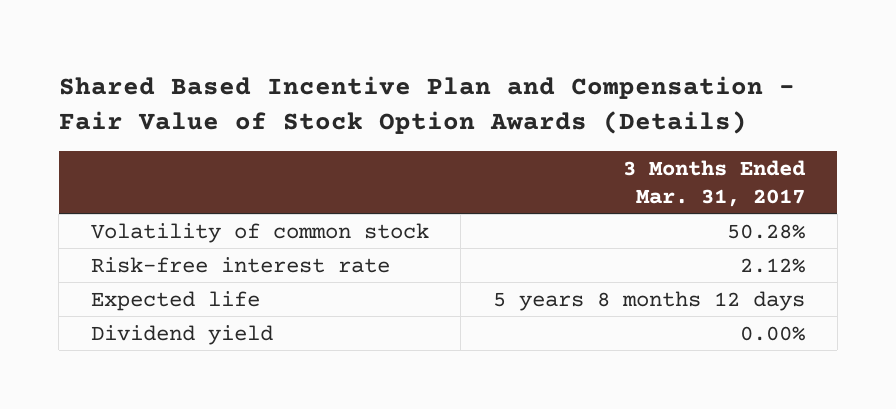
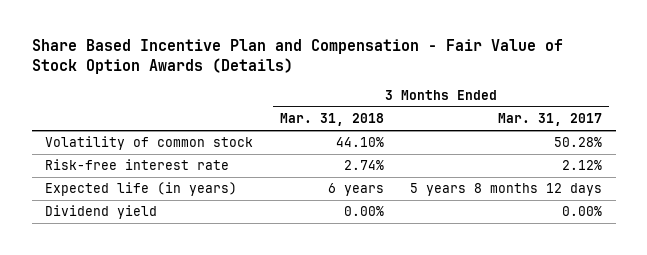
[58,75,795,134] Shared Based Incentive Plan and Compensation - Fair Value of Stock Option Awards (Details) -> [31,39,563,75] Share Based Incentive Plan and Compensation - Fair Value of Stock Option Awards (Details)
none -> [279,113,384,127] Mar. 31, 2018
[90,290,260,311] Expected life -> [44,182,237,197] Expected life (in years)

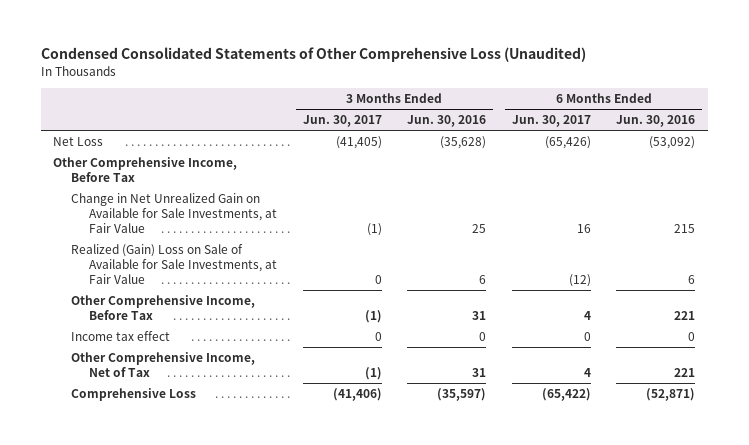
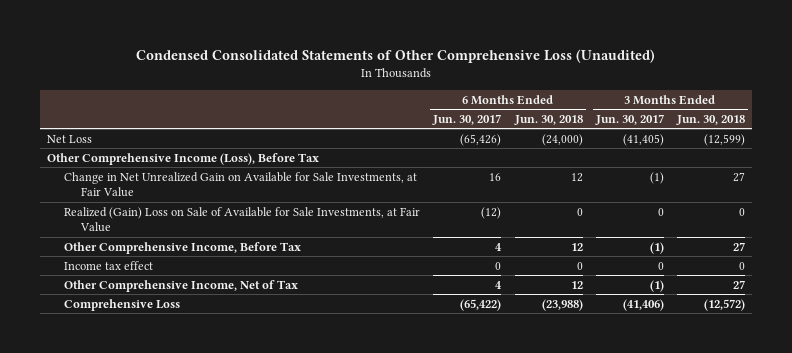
[407,115,487,128] Jun. 30, 2016 -> none
[616,115,696,128] Jun. 30, 2016 -> none
none -> [513,114,583,125] Jun. 30, 2018
none -> [676,114,746,125] Jun. 30, 2018
[53,156,238,183] Other Comprehensive Income, Before Tax -> [47,152,320,165] Other Comprehensive Income (Loss), Before Tax

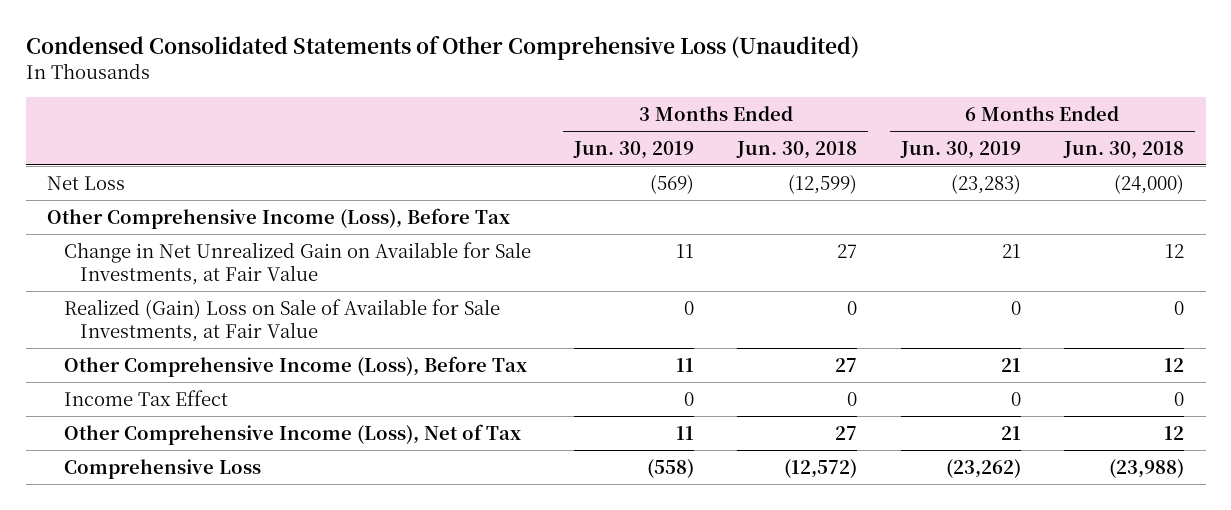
[432,113,502,125] Jun. 30, 2017 -> none
[594,113,664,125] Jun. 30, 2017 -> none
none -> [573,140,695,159] Jun. 30, 2019
none -> [899,140,1021,159] Jun. 30, 2019
[64,241,302,254] Other Comprehensive Income, Before Tax -> [63,355,527,377] Other Comprehensive Income (Loss), Before Tax
[64,260,154,270] Income tax effect -> [63,389,228,406] Income Tax Effect
[64,279,299,292] Other Comprehensive Income, Net of Tax -> [63,423,521,445] Other Comprehensive Income (Loss), Net of Tax

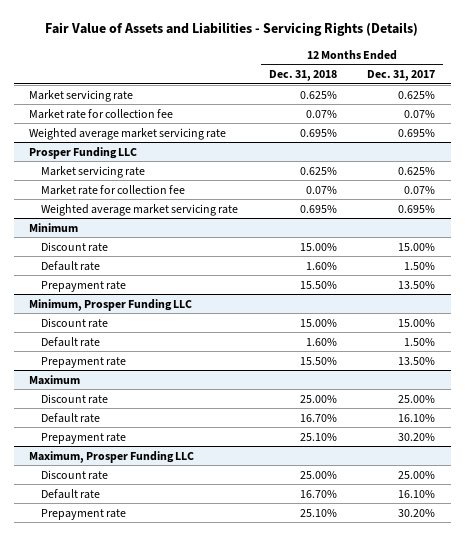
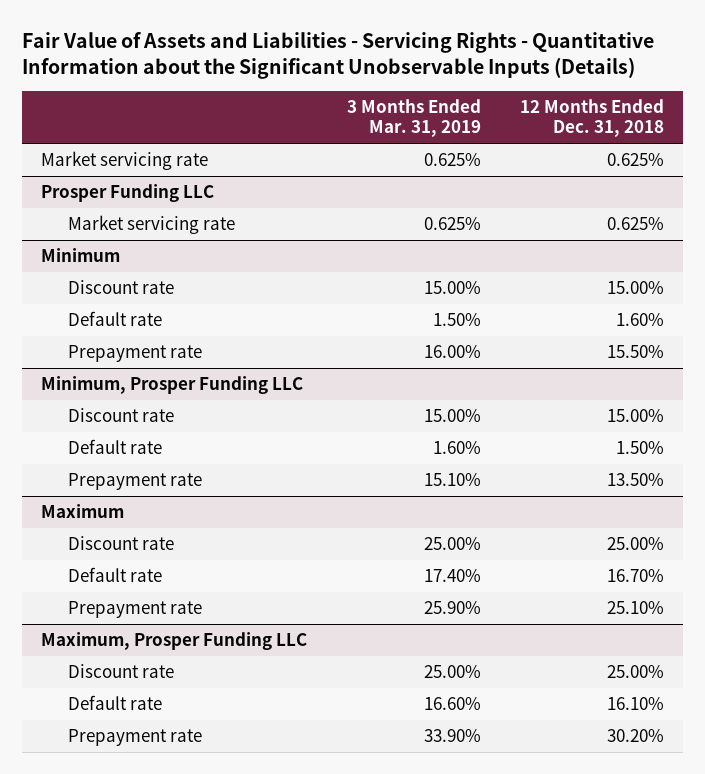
[45,21,419,36] Fair Value of Assets and Liabilities - Servicing Rights (Details) -> [21,32,654,80] Fair Value of Assets and Liabilities - Servicing Rights - Quantitative Information about the Significant Unobservable Inputs (Details)
[367,70,436,82] Dec. 31, 2017 -> none
none -> [346,99,481,138] 3 Months Ended Mar. 31, 2019
[29,108,174,119] Market rate for collection fee -> none
[29,127,227,140] Weighted average market servicing rate -> none
[41,184,186,195] Market rate for collection fee -> none
[41,203,239,216] Weighted average market servicing rate -> none
[305,337,337,346] 1.60% -> [615,441,664,455] 1.50%
[299,356,337,365] 15.50% -> [606,473,664,487] 13.50%
[299,489,337,498] 16.70% -> [606,697,664,711] 16.10%
[299,508,337,517] 25.10% -> [606,729,664,743] 30.20%

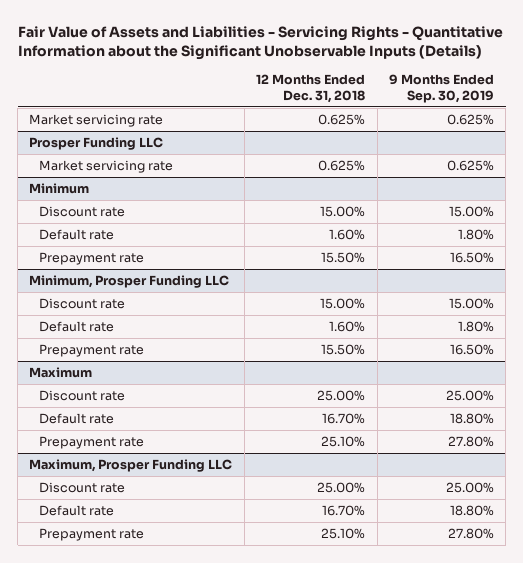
[346,99,481,138] 3 Months Ended Mar. 31, 2019 -> none
none -> [388,74,494,104] 9 Months Ended Sep. 30, 2019
[615,441,664,455] 1.50% -> [329,320,366,332] 1.60%
[606,473,664,487] 13.50% -> [321,343,366,355] 15.50%
[606,697,664,711] 16.10% -> [322,504,366,516] 16.70%
[606,729,664,743] 30.20% -> [321,527,366,539] 25.10%

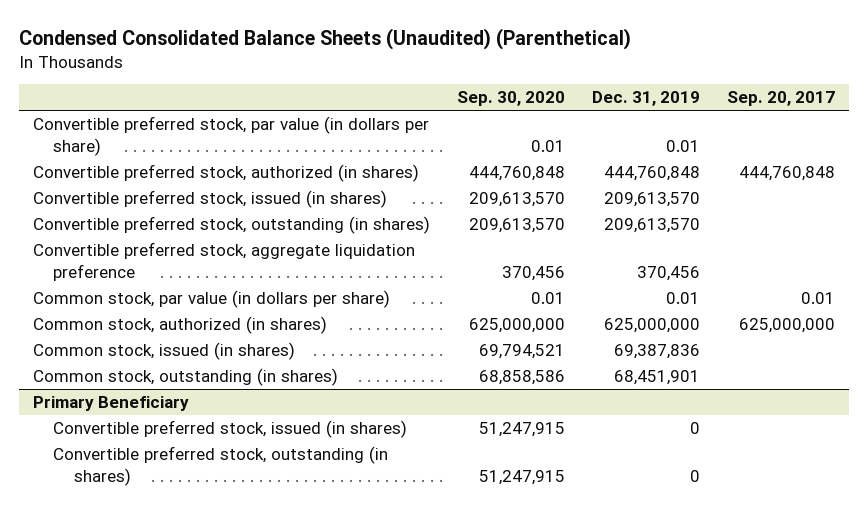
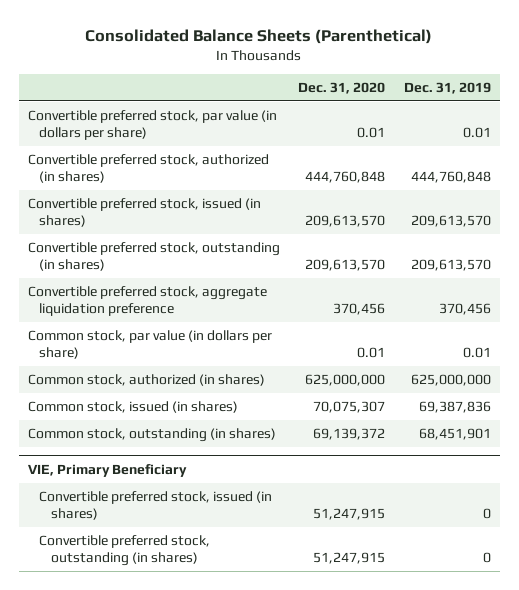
[18,27,631,50] Condensed Consolidated Balance Sheets (Unaudited) (Parenthetical) -> [85,28,433,44] Consolidated Balance Sheets (Parenthetical)
[456,91,565,107] Sep. 30, 2020 -> none
[727,91,836,107] Sep. 20, 2017 -> none
none -> [298,81,386,94] Dec. 31, 2020
[32,396,189,412] Primary Beneficiary -> [27,463,187,477] VIE, Primary Beneficiary

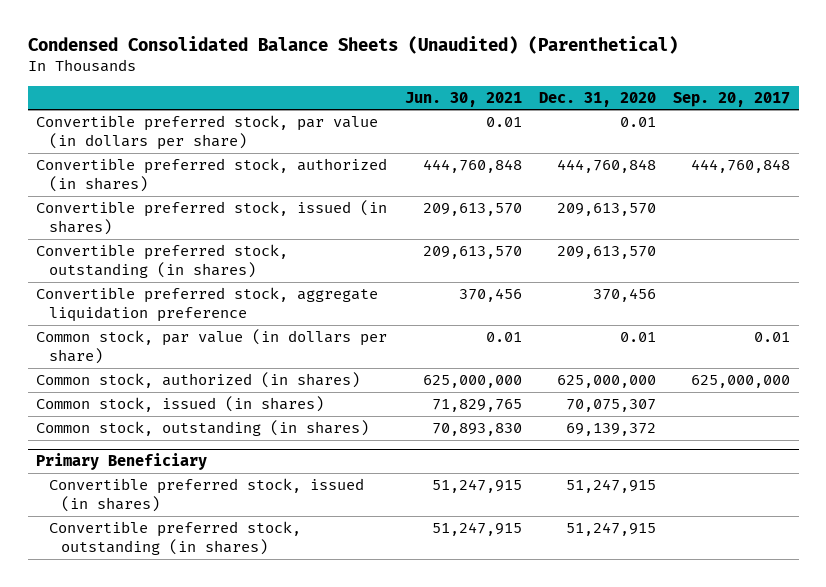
[85,28,433,44] Consolidated Balance Sheets (Parenthetical) -> [27,35,678,54] Condensed Consolidated Balance Sheets (Unaudited) (Parenthetical)
[404,81,492,94] Dec. 31, 2019 -> none
none -> [404,91,522,107] Jun. 30, 2021
none -> [672,91,790,107] Sep. 20, 2017
[27,463,187,477] VIE, Primary Beneficiary -> [36,453,208,471] Primary Beneficiary

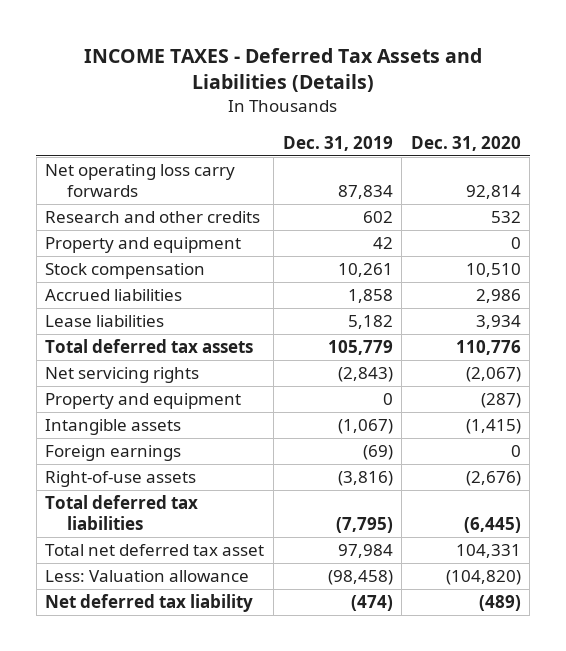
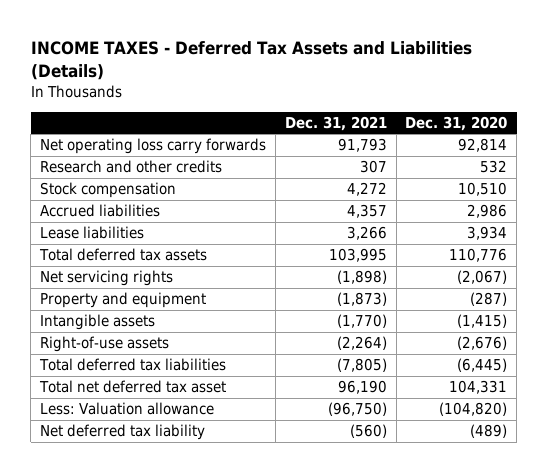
[282,135,393,151] Dec. 31, 2019 -> none
none -> [284,115,387,131] Dec. 31, 2021
[45,237,242,254] Property and equipment -> none
[45,445,182,462] Foreign earnings -> none

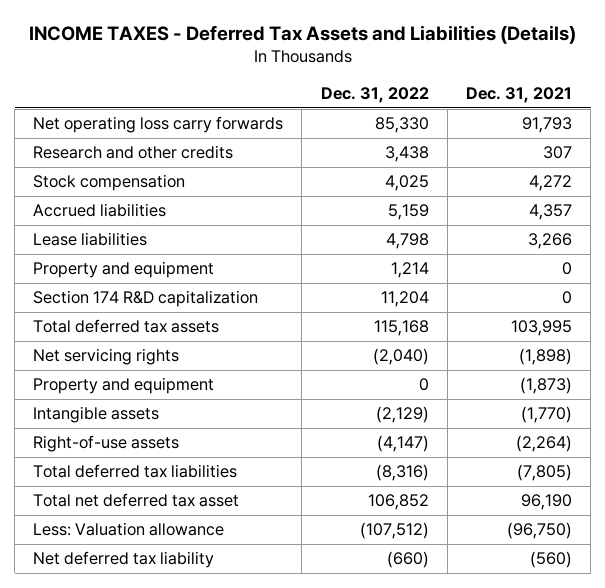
[405,115,508,131] Dec. 31, 2020 -> none
none -> [320,87,429,104] Dec. 31, 2022
none -> [33,261,215,279] Property and equipment
none -> [33,290,259,308] Section 174 R&D capitalization

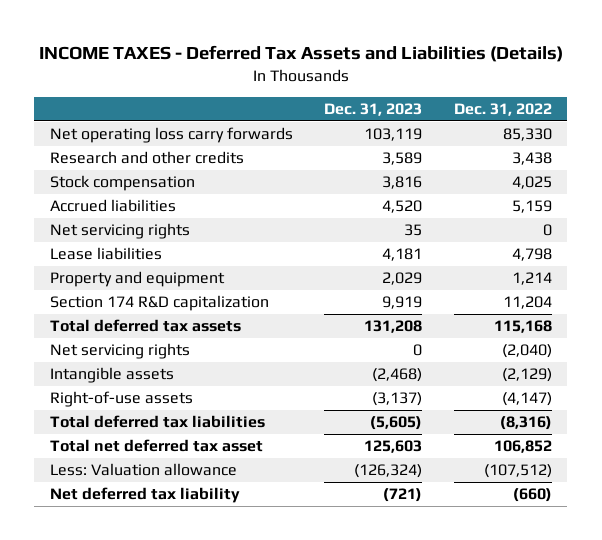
[466,87,573,104] Dec. 31, 2021 -> none
none -> [324,103,423,117] Dec. 31, 2023
none -> [50,223,191,240] Net servicing rights
[33,377,215,395] Property and equipment -> none

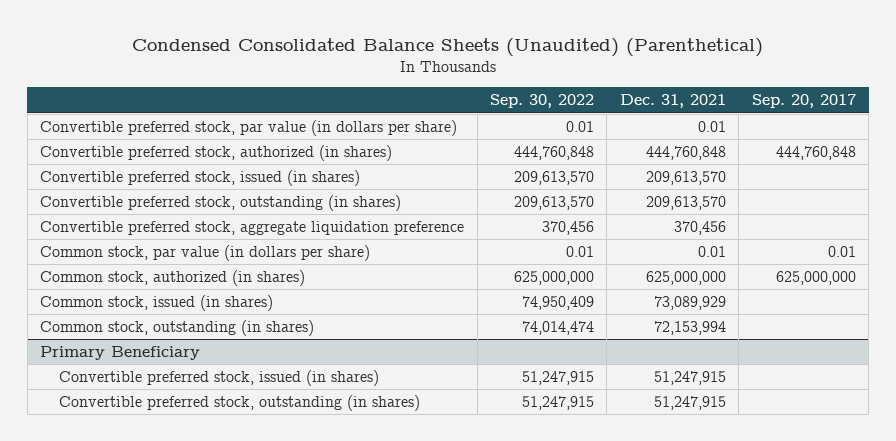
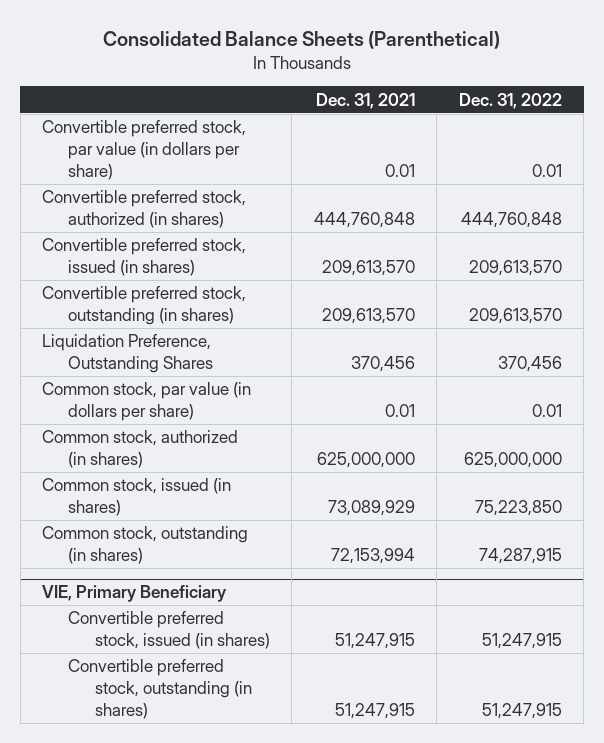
[131,38,763,58] Condensed Consolidated Balance Sheets (Unaudited) (Parenthetical) -> [102,31,500,50] Consolidated Balance Sheets (Parenthetical)
[490,94,595,109] Sep. 30, 2022 -> none
[751,94,856,109] Sep. 20, 2017 -> none
none -> [458,92,562,109] Dec. 31, 2022
[40,220,465,235] Convertible preferred stock, aggregate liquidation preference -> [42,334,214,374] Liquidation Preference, Outstanding Shares
[40,345,201,360] Primary Beneficiary -> [42,585,228,603] VIE, Primary Beneficiary

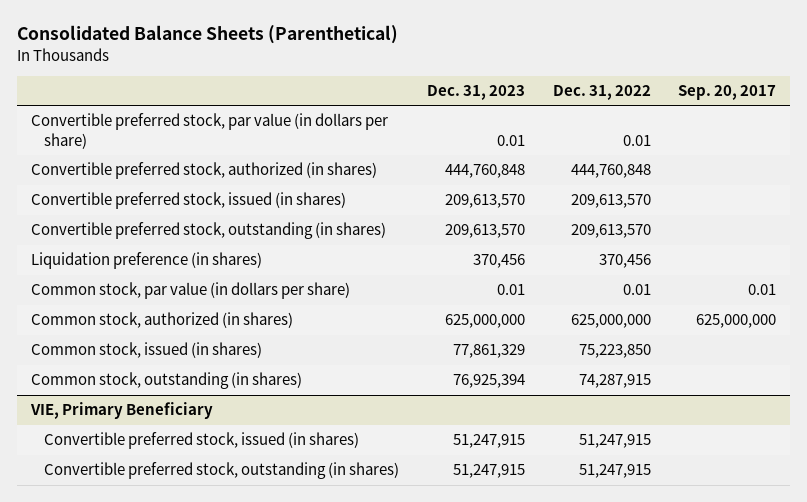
[315,92,415,109] Dec. 31, 2021 -> none
none -> [426,84,525,100] Dec. 31, 2023
none -> [678,84,777,100] Sep. 20, 2017
[42,334,214,374] Liquidation Preference, Outstanding Shares -> [30,252,262,270] Liquidation preference (in shares)

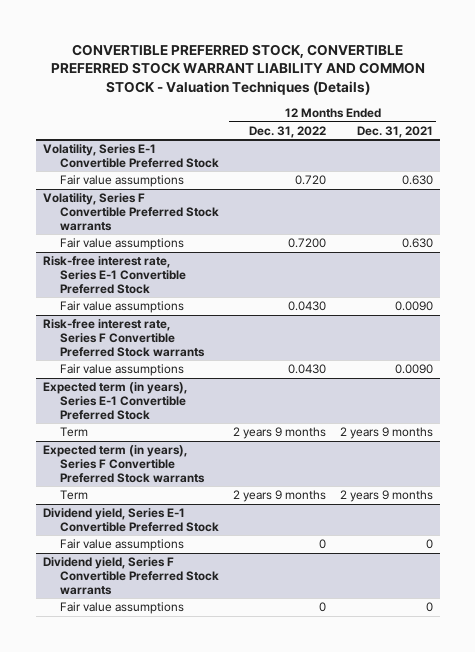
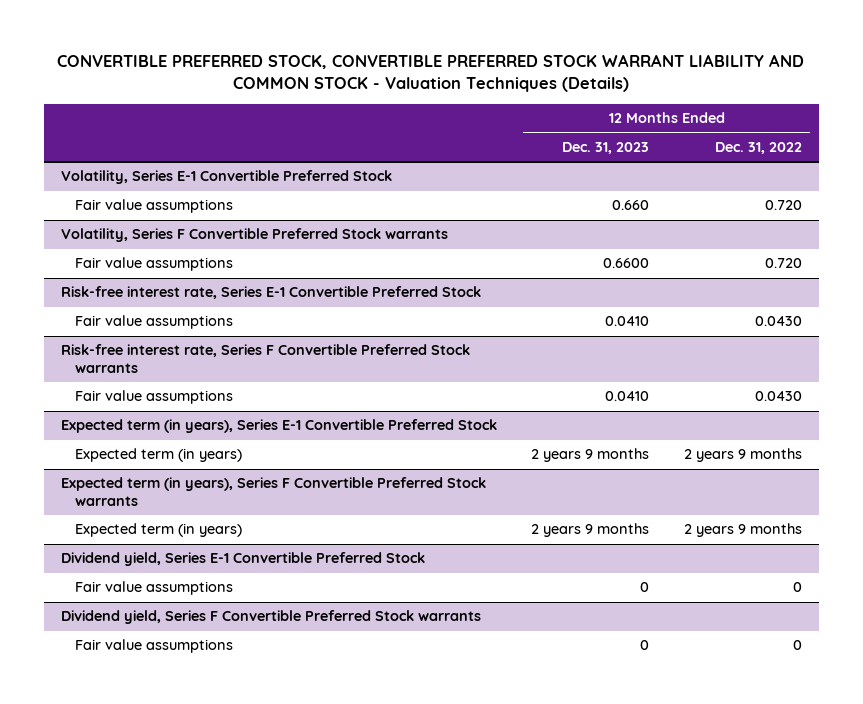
[356,125,433,138] Dec. 31, 2021 -> none
none -> [562,141,650,154] Dec. 31, 2023
[287,238,326,249] 0.7200 -> [764,258,802,269] 0.720
[60,427,89,438] Term -> [74,448,242,463] Expected term (in years)
[60,490,89,501] Term -> [74,523,242,538] Expected term (in years)

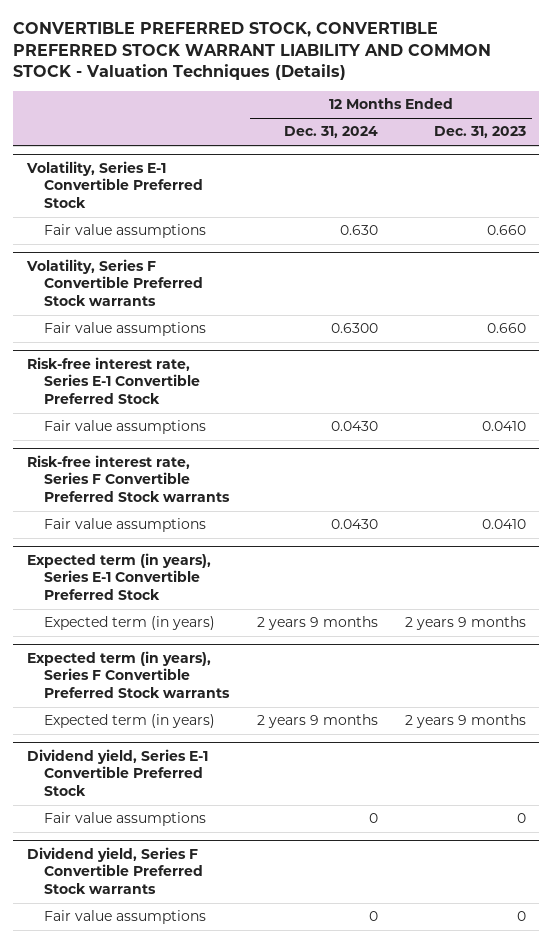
[714,141,802,154] Dec. 31, 2022 -> none
none -> [283,126,378,139] Dec. 31, 2024
[603,258,650,269] 0.6600 -> [486,323,526,334] 0.660

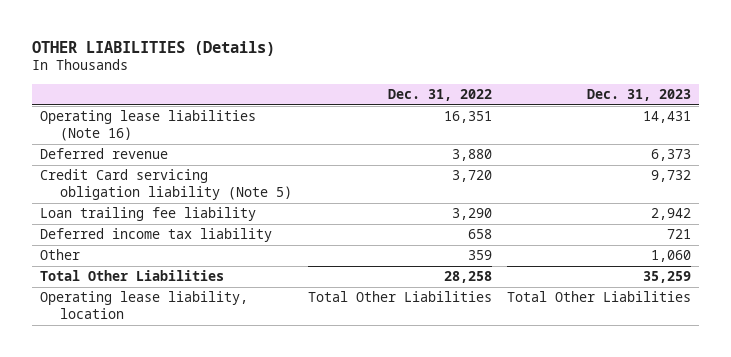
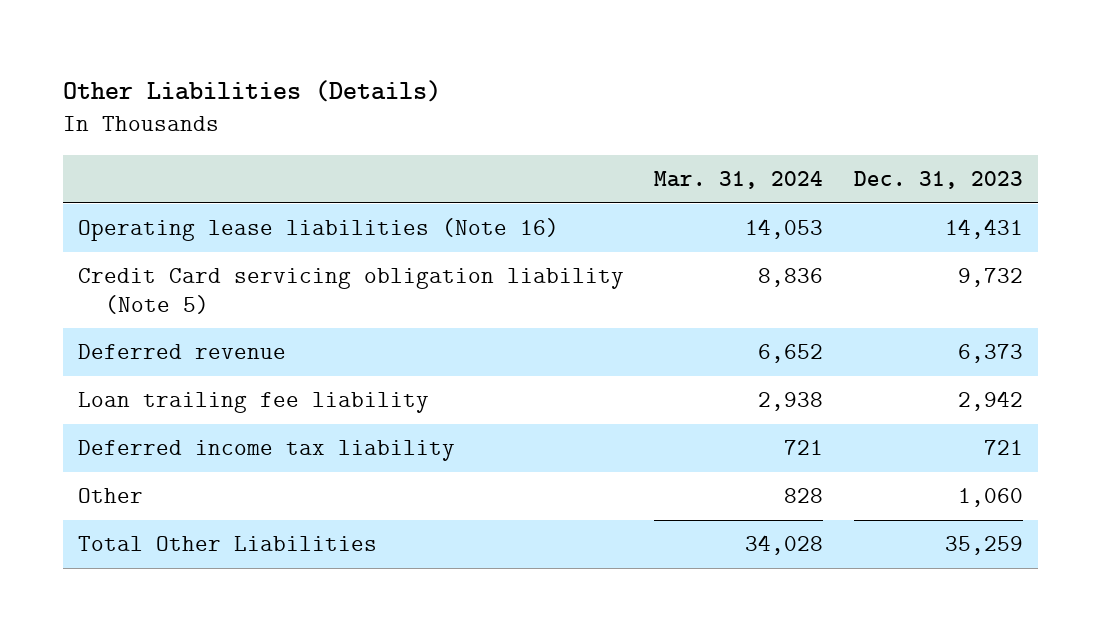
[31,40,275,56] OTHER LIABILITIES (Details) -> [62,80,441,103] Other Liabilities (Details)
[387,89,492,102] Dec. 31, 2022 -> none
none -> [654,171,824,190] Mar. 31, 2024
[39,148,168,160] Deferred revenue -> [77,344,286,360] Deferred revenue
[39,291,248,320] Operating lease liability, location -> none

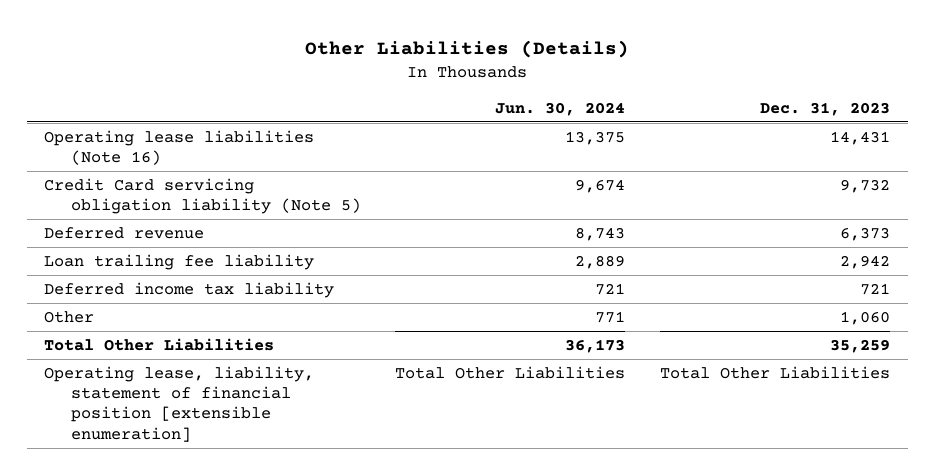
[654,171,824,190] Mar. 31, 2024 -> none
none -> [495,101,626,116] Jun. 30, 2024
none -> [44,365,315,442] Operating lease, liability, statement of financial position [extensible enumeration]

